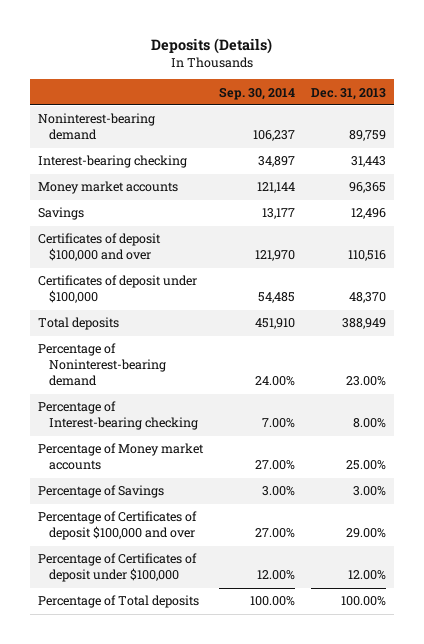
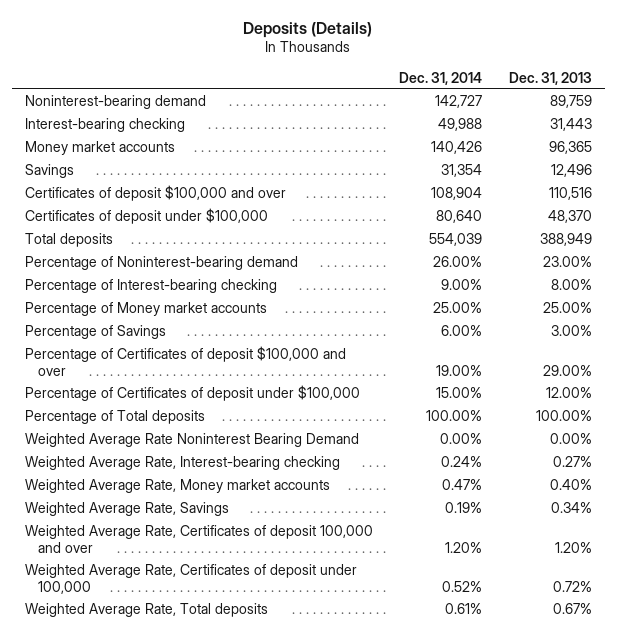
[218,86,295,100] Sep. 30, 2014 -> none
none -> [399,71,483,85] Dec. 31, 2014
none -> [25,433,360,448] Weighted Average Rate Noninterest Bearing Demand
none -> [25,456,341,471] Weighted Average Rate, Interest-bearing checking
none -> [25,479,331,494] Weighted Average Rate, Money market accounts
none -> [25,502,230,517] Weighted Average Rate, Savings
none -> [25,525,374,554] Weighted Average Rate, Certificates of deposit 100,000 and over
none -> [25,564,358,595] Weighted Average Rate, Certificates of deposit under 100,000
none -> [25,603,269,618] Weighted Average Rate, Total deposits

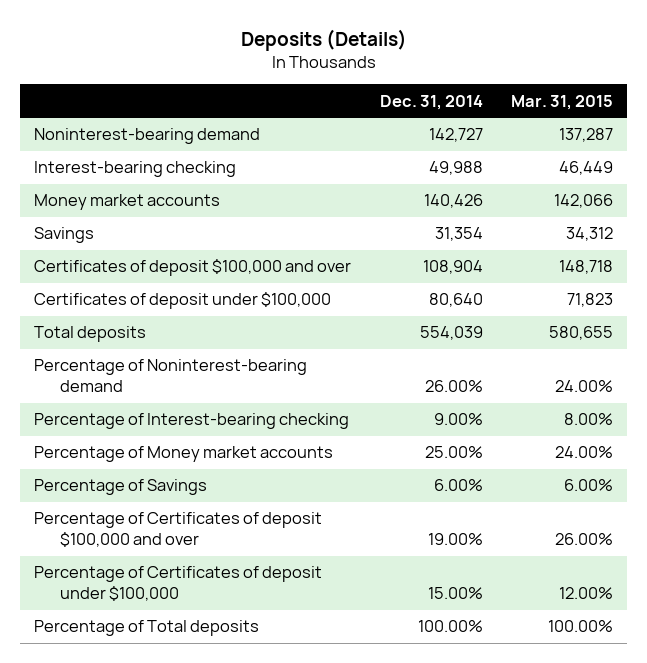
[508,71,592,85] Dec. 31, 2013 -> none
none -> [510,94,613,110] Mar. 31, 2015
[25,433,360,448] Weighted Average Rate Noninterest Bearing Demand -> none
[25,456,341,471] Weighted Average Rate, Interest-bearing checking -> none
[25,479,331,494] Weighted Average Rate, Money market accounts -> none
[25,502,230,517] Weighted Average Rate, Savings -> none
[25,525,374,554] Weighted Average Rate, Certificates of deposit 100,000 and over -> none
[25,564,358,595] Weighted Average Rate, Certificates of deposit under 100,000 -> none
[25,603,269,618] Weighted Average Rate, Total deposits -> none

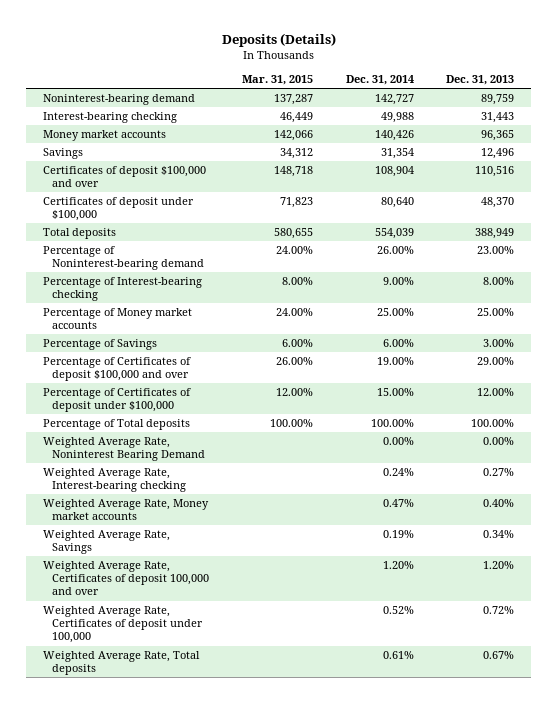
none -> [446,75,515,86] Dec. 31, 2013
none -> [42,437,206,462] Weighted Average Rate, Noninterest Bearing Demand
none -> [42,468,187,493] Weighted Average Rate, Interest-bearing checking
none -> [42,499,209,521] Weighted Average Rate, Money market accounts
none -> [42,530,170,555] Weighted Average Rate, Savings
none -> [42,561,210,596] Weighted Average Rate, Certificates of deposit 100,000 and over
none -> [42,606,204,644] Weighted Average Rate, Certificates of deposit under 100,000
none -> [42,651,200,676] Weighted Average Rate, Total deposits

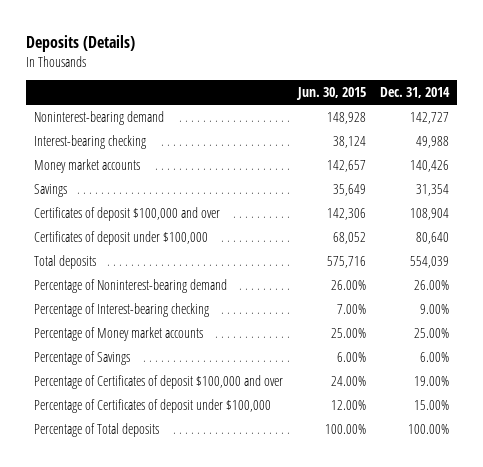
[241,75,313,86] Mar. 31, 2015 -> none
[446,75,515,86] Dec. 31, 2013 -> none
none -> [295,87,366,101] Jun. 30, 2015
[42,437,206,462] Weighted Average Rate, Noninterest Bearing Demand -> none
[42,468,187,493] Weighted Average Rate, Interest-bearing checking -> none
[42,499,209,521] Weighted Average Rate, Money market accounts -> none
[42,530,170,555] Weighted Average Rate, Savings -> none
[42,561,210,596] Weighted Average Rate, Certificates of deposit 100,000 and over -> none
[42,606,204,644] Weighted Average Rate, Certificates of deposit under 100,000 -> none
[42,651,200,676] Weighted Average Rate, Total deposits -> none

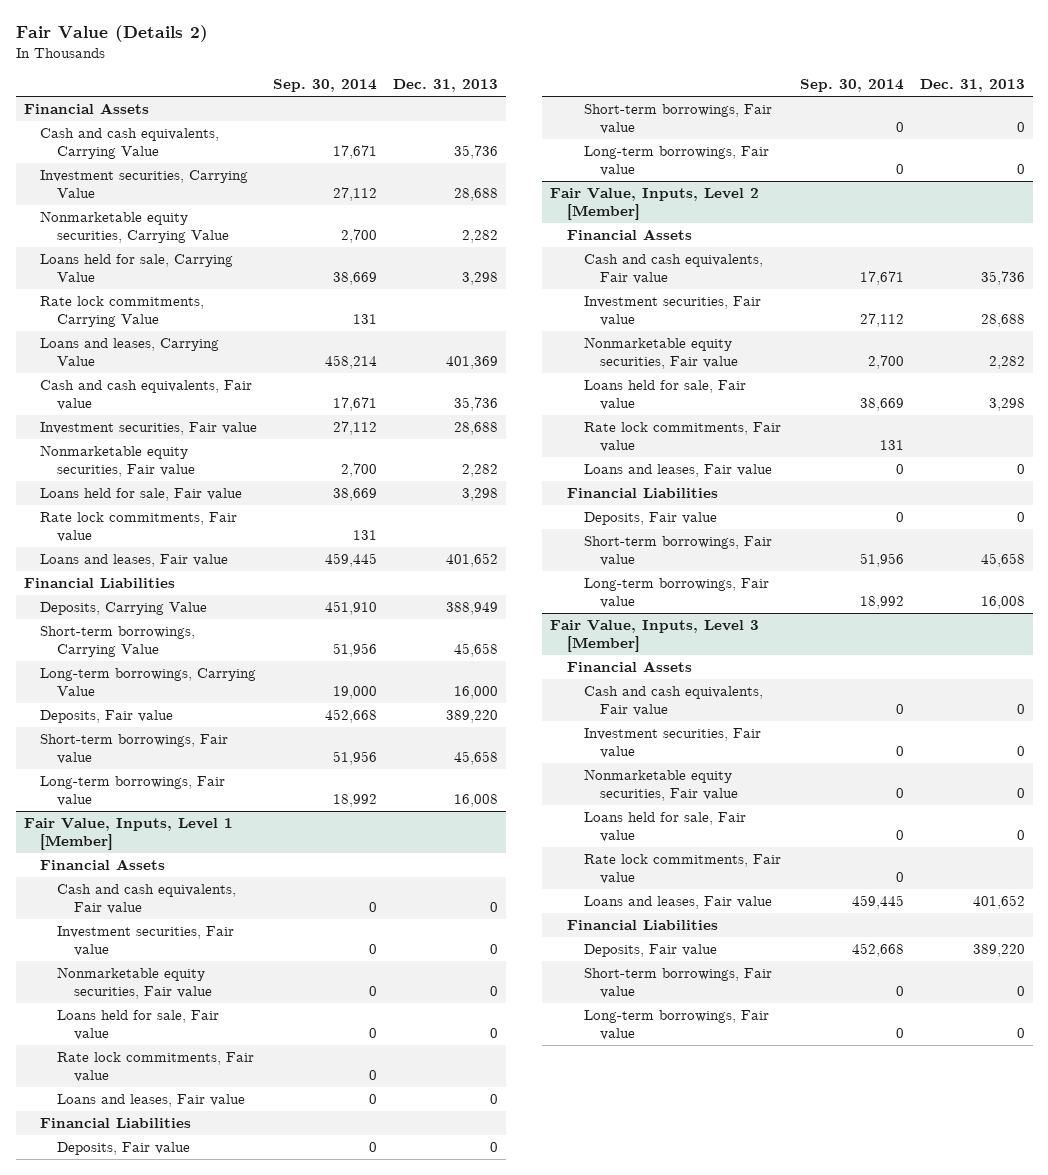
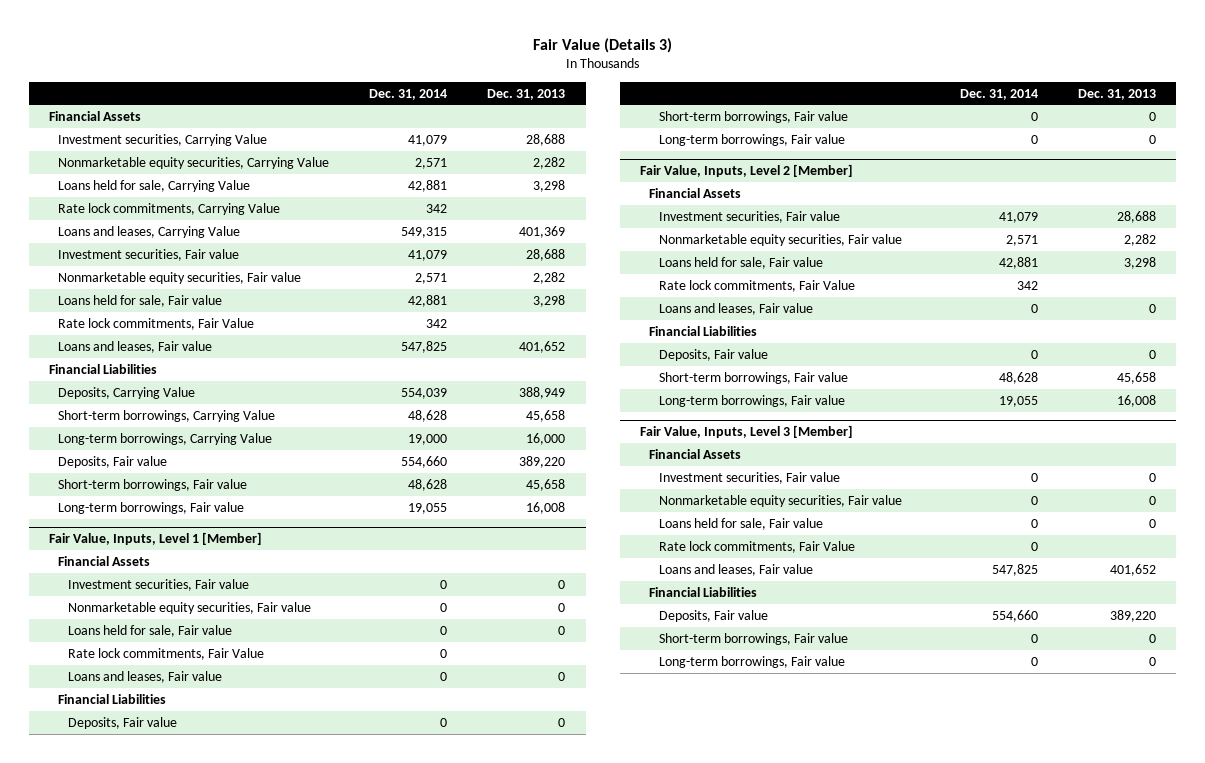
[15,25,208,43] Fair Value (Details 2) -> [532,37,672,53] Fair Value (Details 3)
[273,79,378,93] Sep. 30, 2014 -> none
none -> [369,88,448,100] Dec. 31, 2014
[40,127,220,159] Cash and cash equivalents, Carrying Value -> none
[40,379,253,410] Cash and cash equivalents, Fair value -> none
[40,511,238,542] Rate lock commitments, Fair value -> [58,317,255,330] Rate lock commitments, Fair Value
[57,883,237,914] Cash and cash equivalents, Fair value -> none
[57,1051,255,1082] Rate lock commitments, Fair value -> [67,647,264,660] Rate lock commitments, Fair Value
[583,253,763,284] Cash and cash equivalents, Fair value -> none
[583,421,781,452] Rate lock commitments, Fair value -> [658,279,855,292] Rate lock commitments, Fair Value
[583,685,763,716] Cash and cash equivalents, Fair value -> none
[583,853,781,884] Rate lock commitments, Fair value -> [658,540,855,553] Rate lock commitments, Fair Value

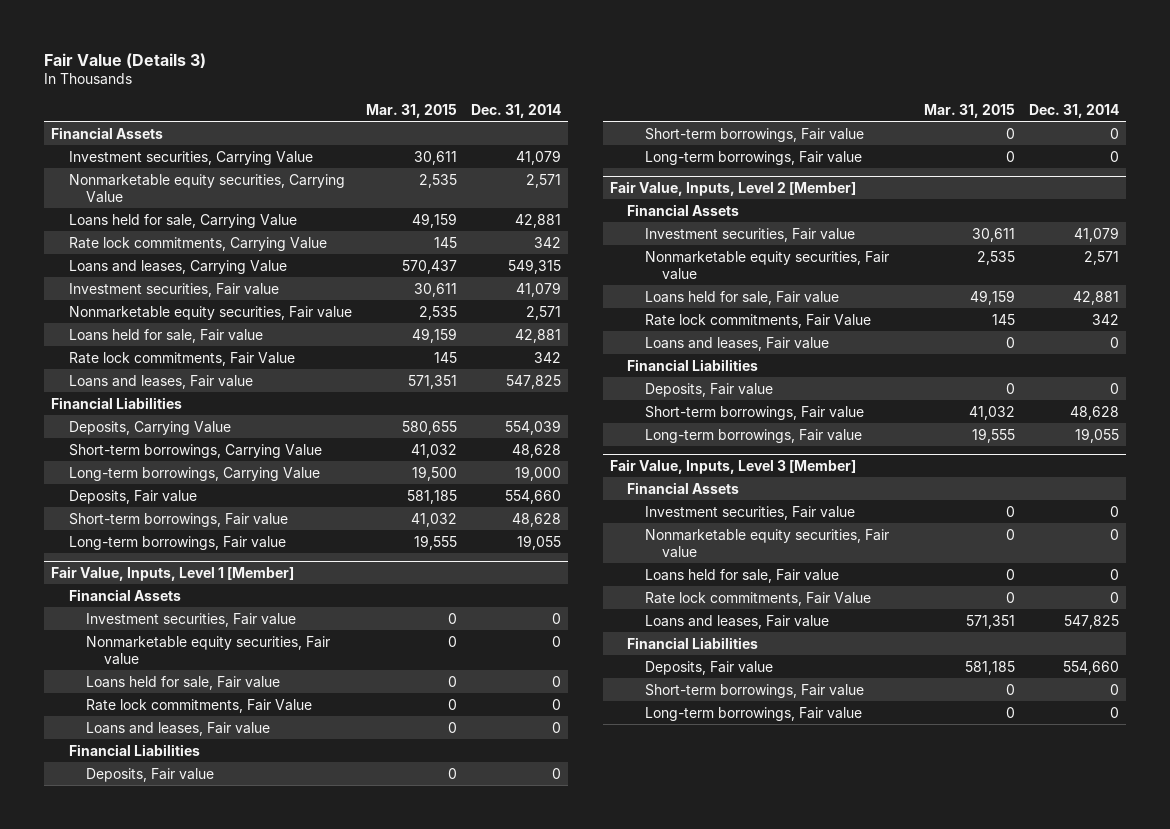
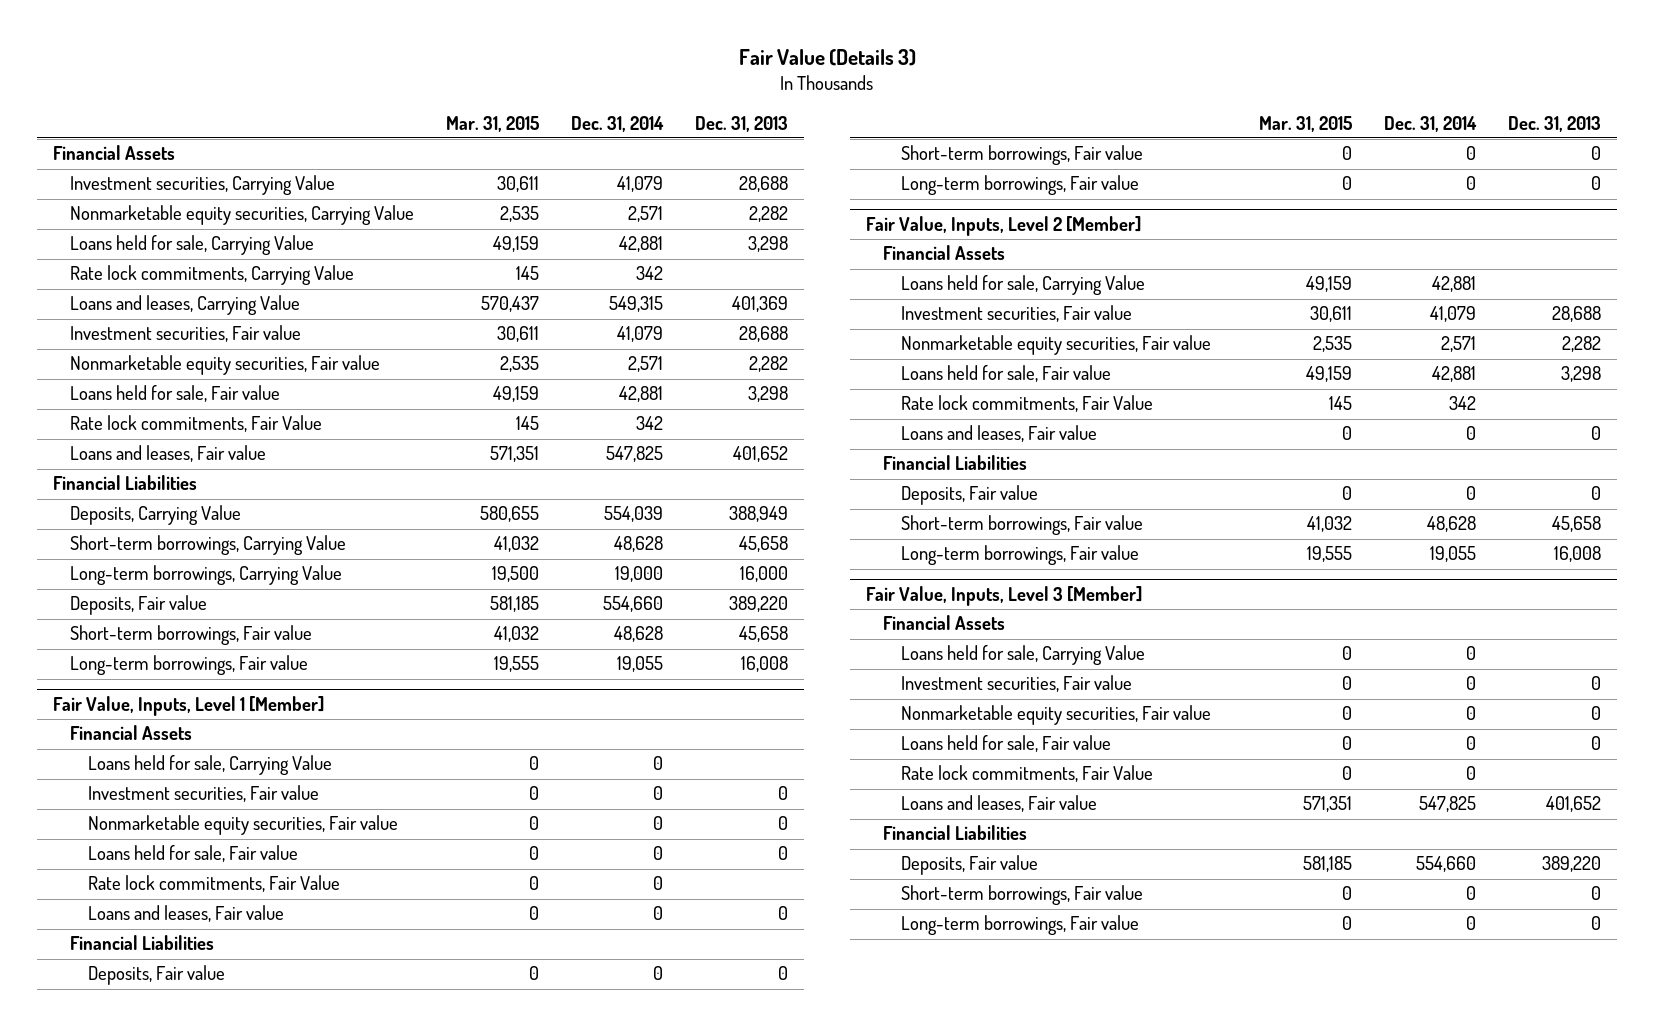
none -> [695,115,789,132] Dec. 31, 2013
none -> [87,755,332,776] Loans held for sale, Carrying Value
none -> [900,275,1145,296] Loans held for sale, Carrying Value
none -> [900,645,1145,666] Loans held for sale, Carrying Value

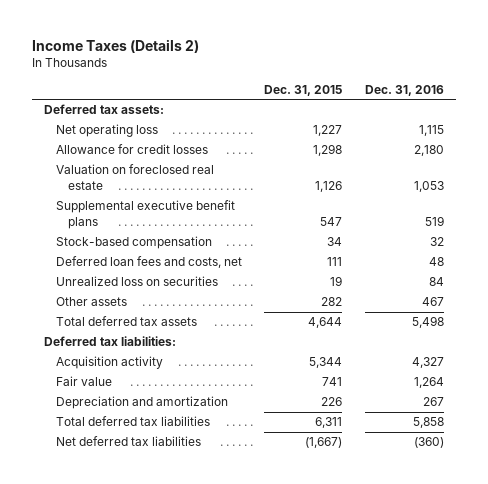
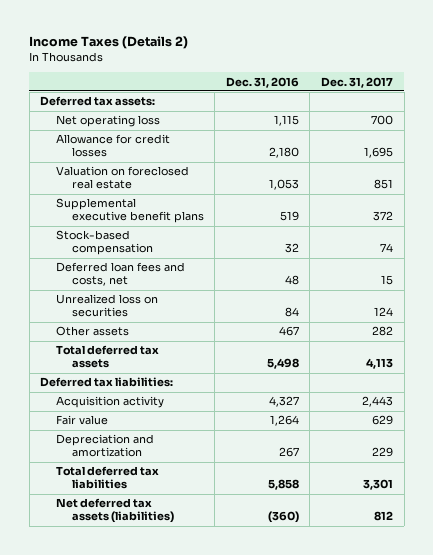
[264,84,343,96] Dec. 31, 2015 -> none
none -> [321,76,394,88] Dec. 31, 2017
[55,436,201,447] Net deferred tax liabilities -> [56,498,174,524] Net deferred tax assets (liabilities)

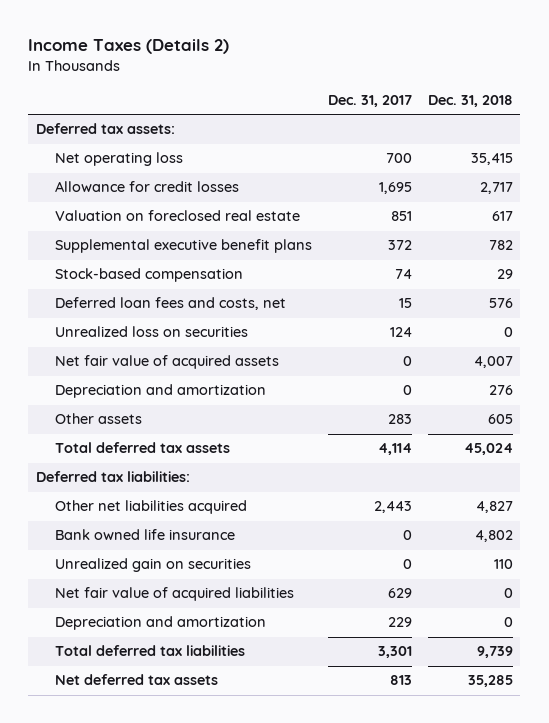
[225,76,299,88] Dec. 31, 2016 -> none
none -> [427,95,513,108] Dec. 31, 2018
none -> [54,355,279,370] Net fair value of acquired assets
none -> [54,384,266,399] Depreciation and amortization
[372,326,394,337] 282 -> [387,414,412,425] 283
[366,358,394,370] 4,113 -> [377,443,412,456] 4,114
[56,396,165,409] Acquisition activity -> [54,500,247,515] Other net liabilities acquired
none -> [54,529,235,541] Bank owned life insurance
none -> [54,558,251,573] Unrealized gain on securities
[56,415,109,426] Fair value -> [54,587,294,602] Net fair value of acquired liabilities
[56,498,174,524] Net deferred tax assets (liabilities) -> [54,674,218,686] Net deferred tax assets
[374,511,394,522] 812 -> [389,675,412,686] 813

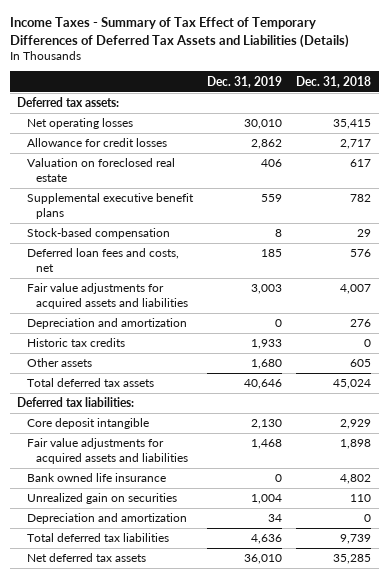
[28,39,230,55] Income Taxes (Details 2) -> [9,17,349,48] Income Taxes - Summary of Tax Effect of Temporary Differences of Deferred Tax Assets and Liabilities (Details)
[327,95,412,108] Dec. 31, 2017 -> none
none -> [206,75,282,88] Dec. 31, 2019
[54,152,183,167] Net operating loss -> [26,118,133,130] Net operating losses
[54,326,248,338] Unrealized loss on securities -> none
[54,355,279,370] Net fair value of acquired assets -> none
none -> [26,283,189,309] Fair value adjustments for acquired assets and liabilities
none -> [26,338,125,348] Historic tax credits
[54,500,247,515] Other net liabilities acquired -> none
none -> [26,418,149,430] Core deposit intangible
none -> [26,438,189,464] Fair value adjustments for acquired assets and liabilities
[54,587,294,602] Net fair value of acquired liabilities -> none

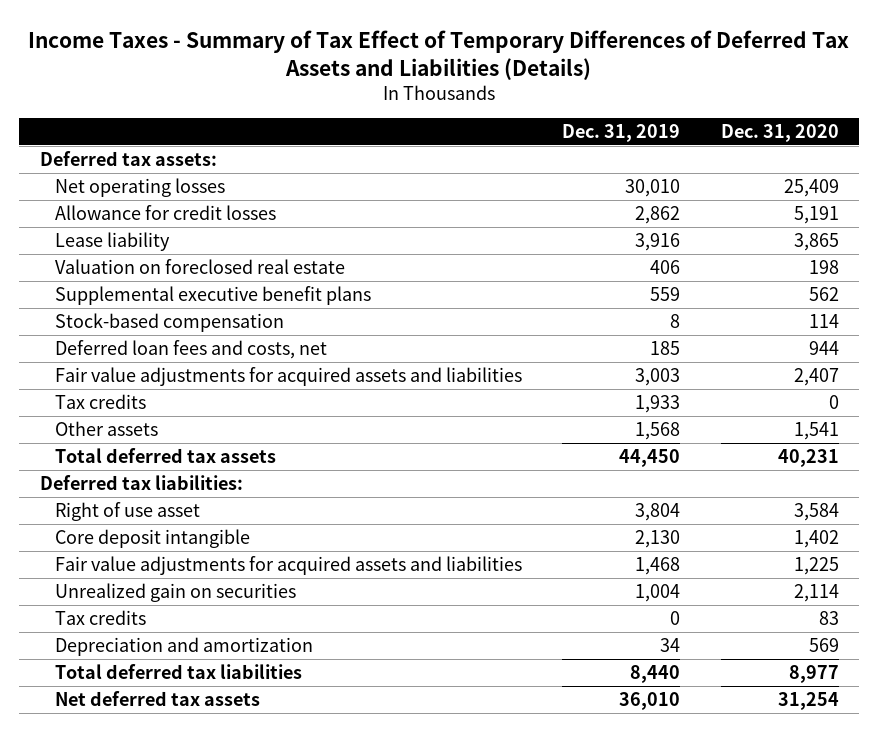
[296,75,372,88] Dec. 31, 2018 -> none
none -> [720,124,839,143] Dec. 31, 2020
none -> [54,231,170,251] Lease liability
[26,318,187,330] Depreciation and amortization -> none
[26,338,125,348] Historic tax credits -> [54,393,146,409] Tax credits
[250,359,282,370] 1,680 -> [635,421,681,440] 1,568
[243,379,282,390] 40,646 -> [619,448,681,467] 44,450
none -> [54,501,200,521] Right of use asset
[26,473,166,483] Bank owned life insurance -> none
none -> [54,609,146,625] Tax credits
[250,534,282,545] 4,636 -> [630,664,681,683] 8,440

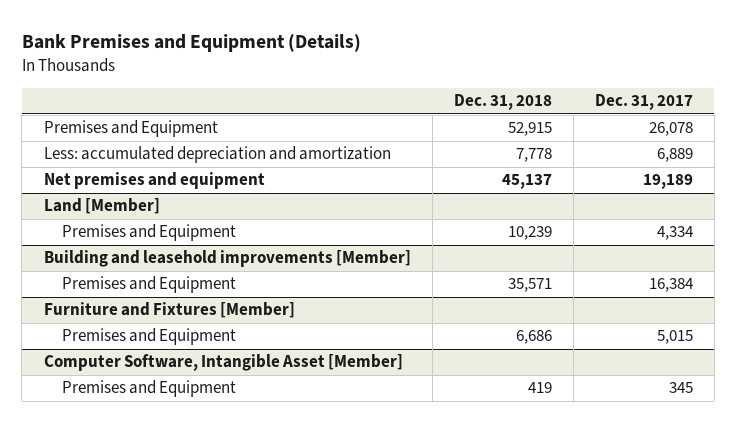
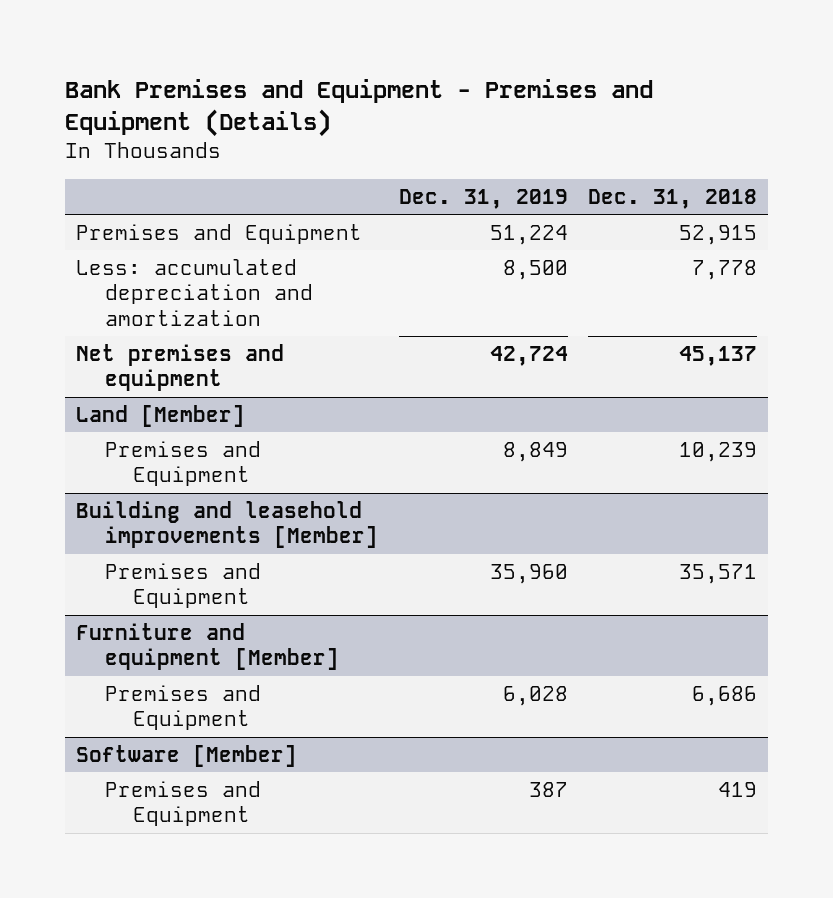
[21,34,361,53] Bank Premises and Equipment (Details) -> [65,78,654,138] Bank Premises and Equipment - Premises and Equipment (Details)
[594,94,693,111] Dec. 31, 2017 -> none
none -> [398,188,568,209] Dec. 31, 2019
[43,302,295,319] Furniture and Fixtures [Member] -> [75,622,339,671] Furniture and equipment [Member]
[43,354,403,372] Computer Software, Intangible Asset [Member] -> [75,744,297,767] Software [Member]

